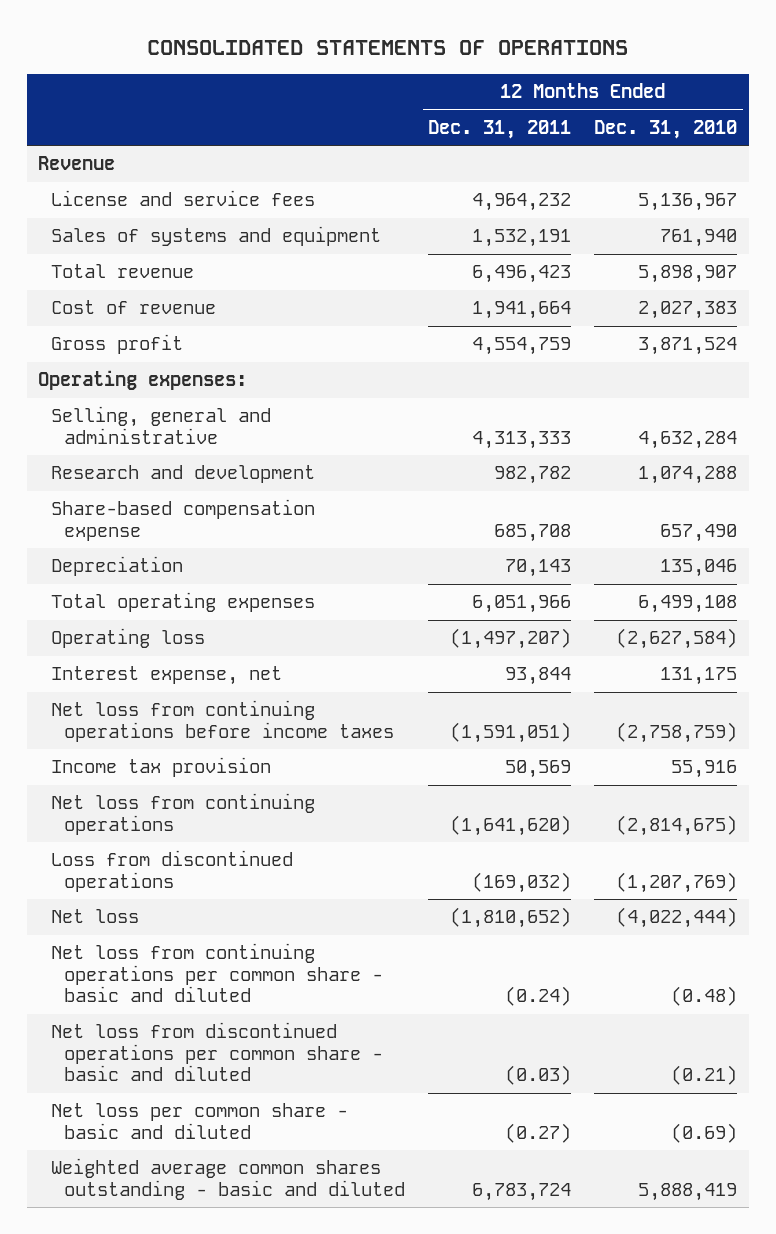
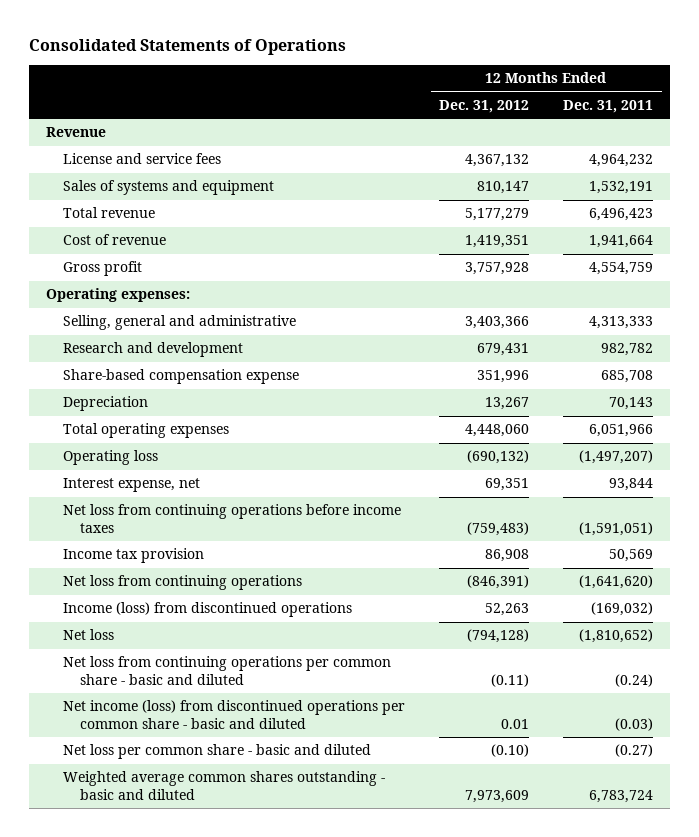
[146,40,628,56] CONSOLIDATED STATEMENTS OF OPERATIONS -> [29,38,347,55] Consolidated Statements of Operations
[594,120,738,140] Dec. 31, 2010 -> none
none -> [439,99,530,113] Dec. 31, 2012
[51,850,294,892] Loss from discontinued operations -> [63,602,353,618] Income (loss) from discontinued operations
[51,1022,384,1082] Net loss from discontinued operations per common share - basic and diluted -> [63,700,406,729] Net income (loss) from discontinued operations per common share - basic and diluted

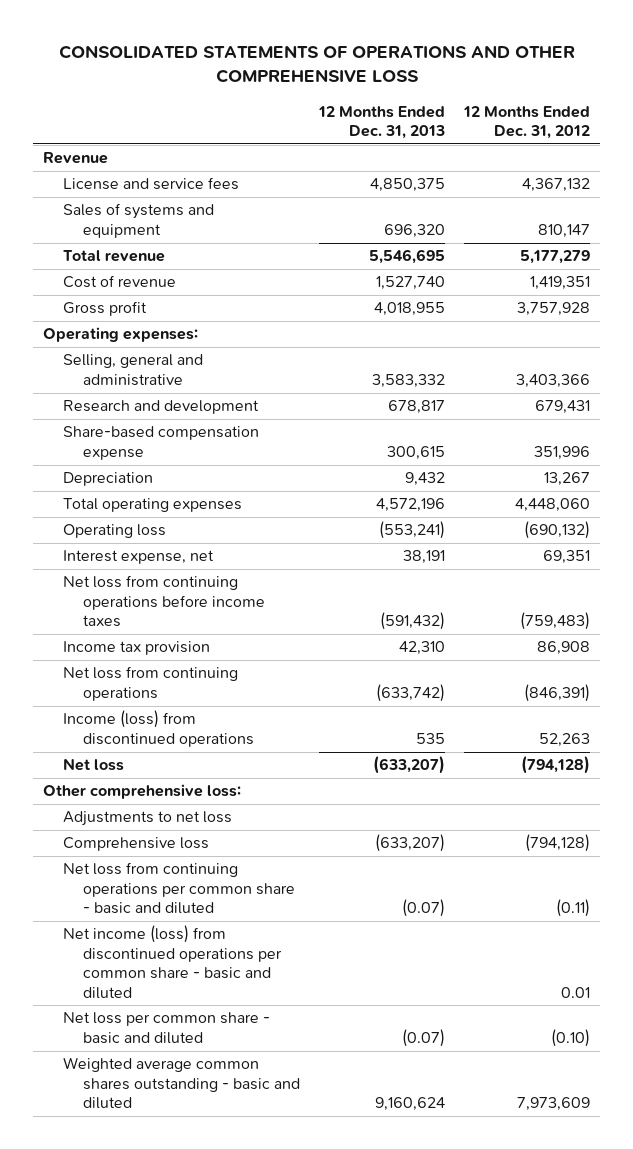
[29,38,347,55] Consolidated Statements of Operations -> [58,44,575,84] CONSOLIDATED STATEMENTS OF OPERATIONS AND OTHER COMPREHENSIVE LOSS
[563,99,654,113] Dec. 31, 2011 -> none
none -> [318,105,446,139] 12 Months Ended Dec. 31, 2013
none -> [42,784,241,800] Other comprehensive loss:
none -> [62,811,232,827] Adjustments to net loss
none -> [62,837,209,852] Comprehensive loss

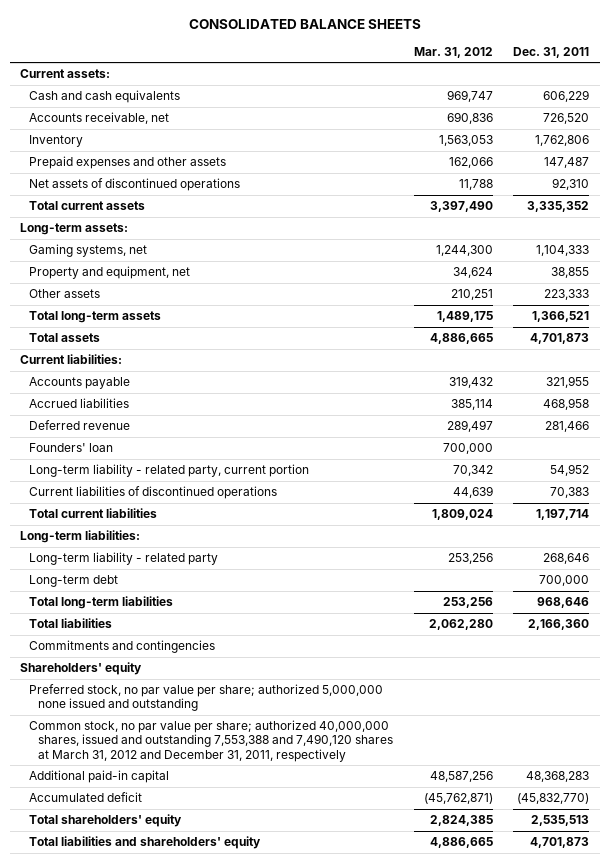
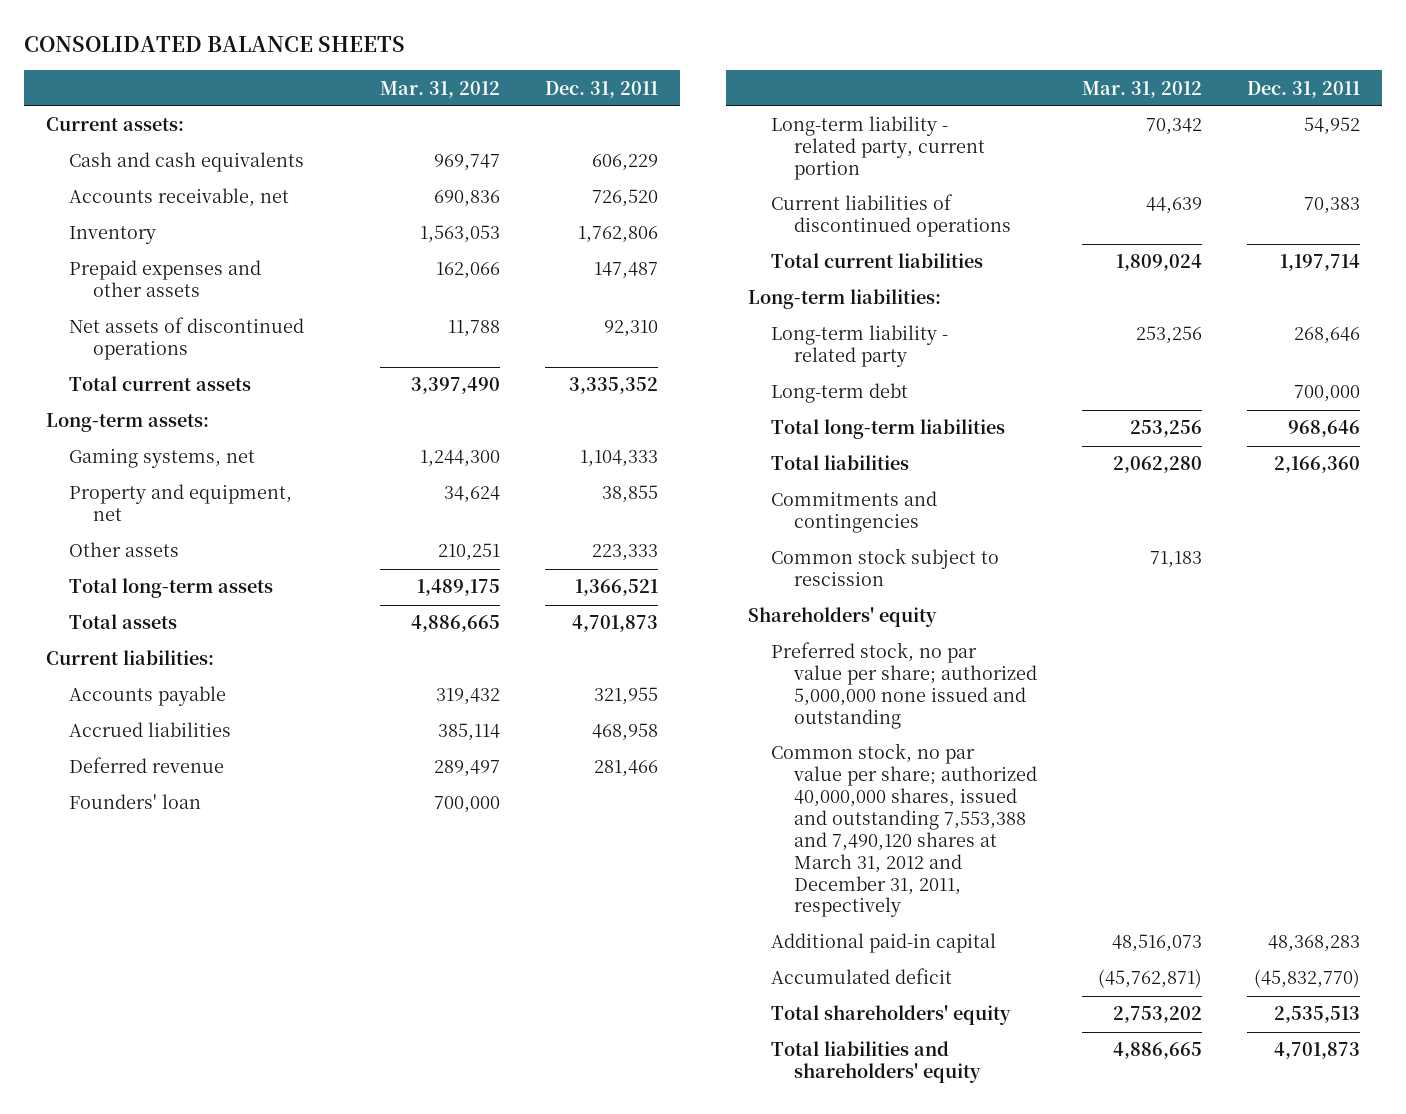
none -> [771,548,1000,587] Common stock subject to rescission
[429,771,493,783] 48,587,256 -> [1111,934,1202,953] 48,516,073
[429,815,493,827] 2,824,385 -> [1112,1006,1202,1024] 2,753,202

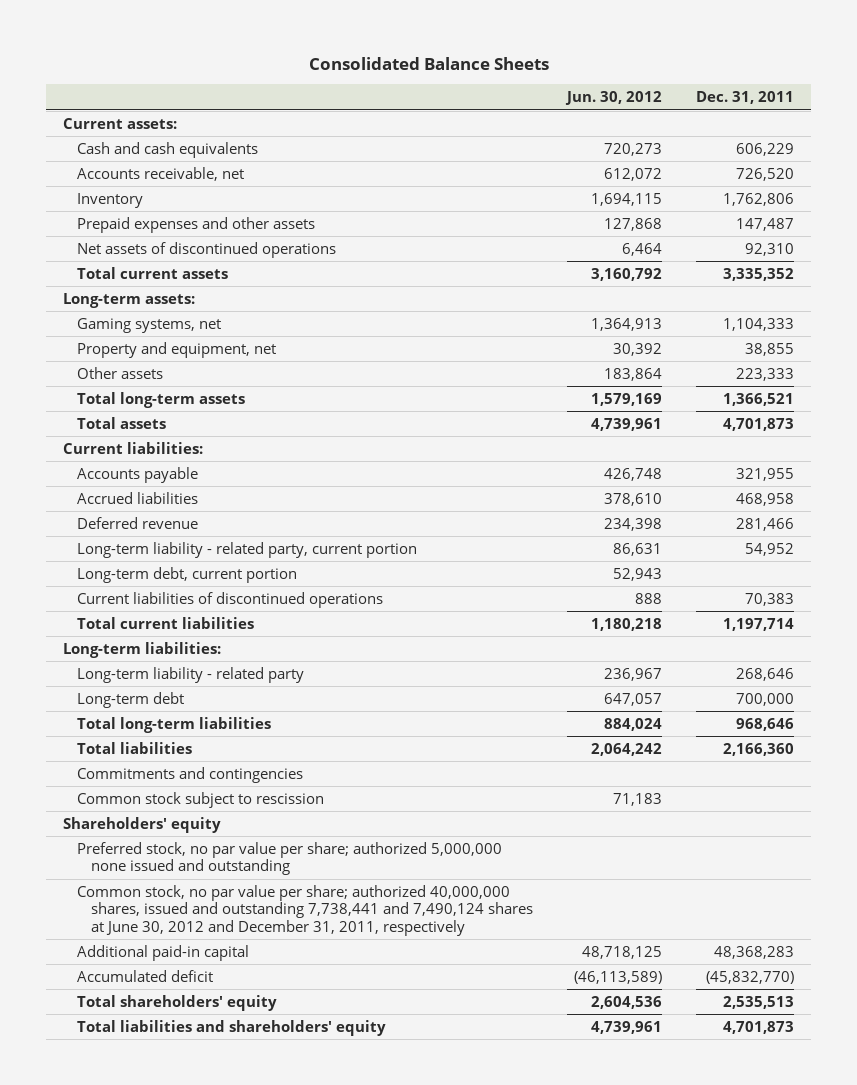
[23,36,405,53] CONSOLIDATED BALANCE SHEETS -> [308,56,549,70] Consolidated Balance Sheets
[380,80,501,98] Mar. 31, 2012 -> none
none -> [565,91,663,106] Jun. 30, 2012
[69,794,202,810] Founders' loan -> none
none -> [77,566,298,583] Long-term debt, current portion
[771,743,1038,918] Common stock, no par value per share; authorized 40,000,000 shares, issued and outstanding 7,553,388 and 7,490,120 shares at March 31, 2012 and December 31, 2011, respectively -> [77,884,534,936] Common stock, no par value per share; authorized 40,000,000 shares, issued and outstanding 7,738,441 and 7,490,124 shares at June 30, 2012 and December 31, 2011, respectively

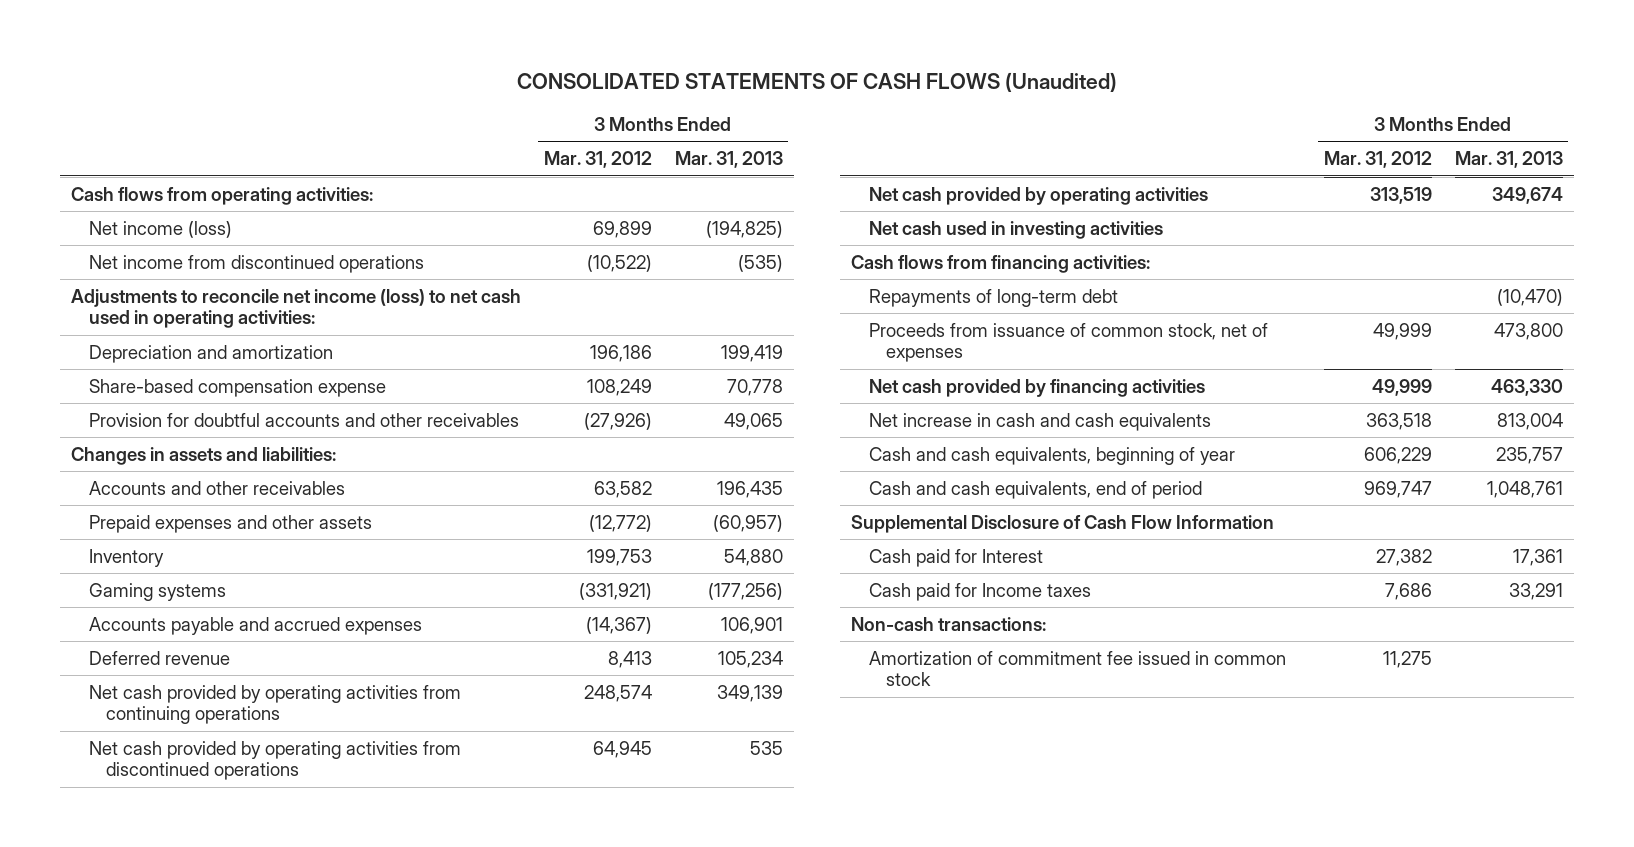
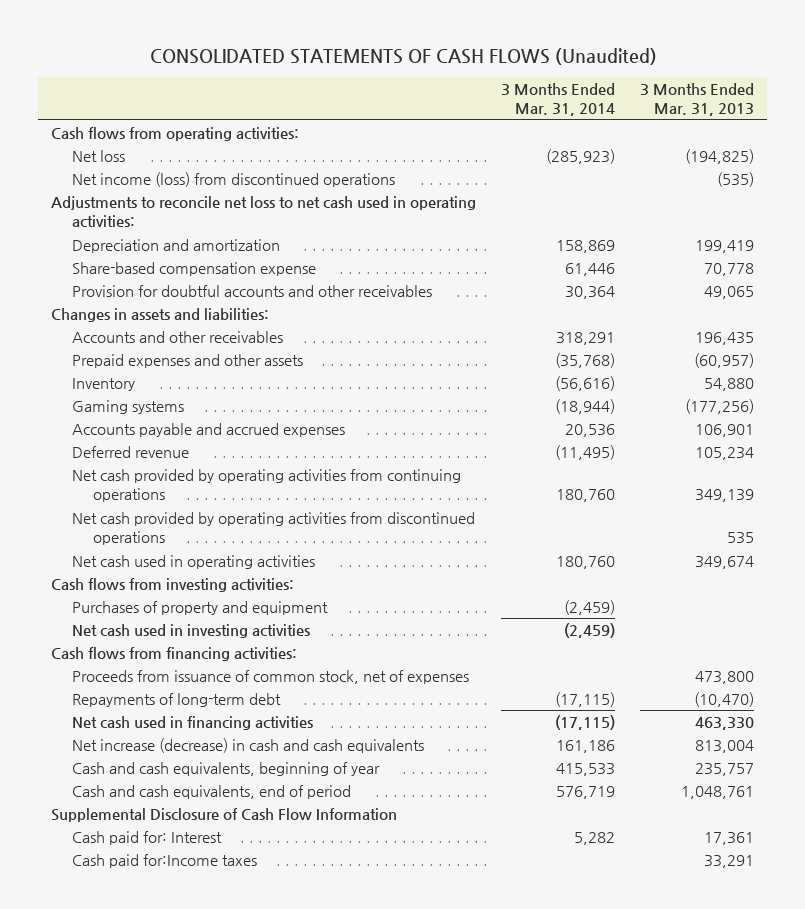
[543,151,652,169] Mar. 31, 2012 -> none
none -> [501,82,616,117] 3 Months Ended Mar. 31, 2014
[88,220,232,238] Net income (loss) -> [71,149,125,162] Net loss
[88,254,424,273] Net income from discontinued operations -> [71,171,395,187] Net income (loss) from discontinued operations
[71,288,522,329] Adjustments to reconcile net income (loss) to net cash used in operating activities: -> [50,195,476,228] Adjustments to reconcile net loss to net cash used in operating activities:
[868,186,1208,205] Net cash provided by operating activities -> [71,554,315,569] Net cash used in operating activities
none -> [50,577,294,592] Cash flows from investing activities:
none -> [71,600,328,615] Purchases of property and equipment
[868,288,1118,307] Repayments of long-term debt -> [71,692,281,707] Repayments of long-term debt
[868,378,1205,397] Net cash provided by financing activities -> [71,715,313,730] Net cash used in financing activities
[868,412,1211,431] Net increase in cash and cash equivalents -> [71,737,424,753] Net increase (decrease) in cash and cash equivalents
[851,616,1047,631] Non-cash transactions: -> none
[868,650,1286,687] Amortization of commitment fee issued in common stock -> none
[868,548,1043,567] Cash paid for Interest -> [71,830,222,845] Cash paid for: Interest
[868,582,1091,601] Cash paid for Income taxes -> [71,853,257,868] Cash paid for:Income taxes

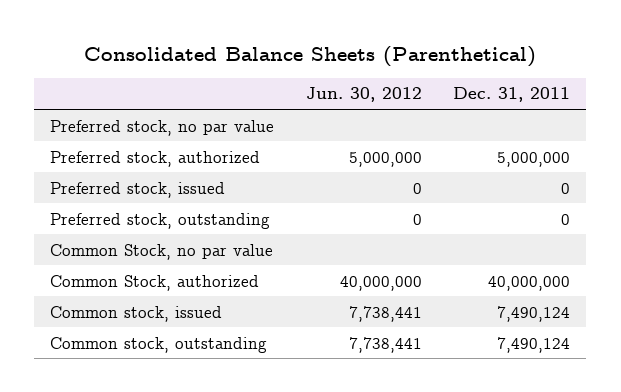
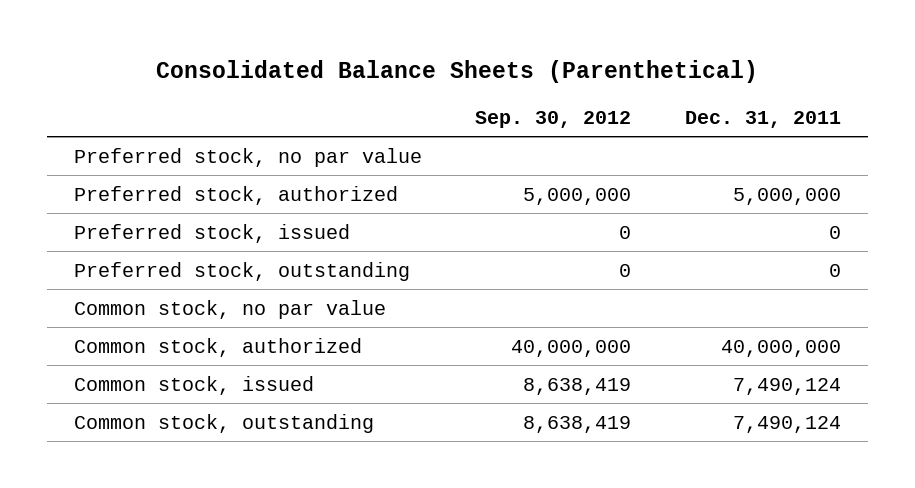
[305,87,422,103] Jun. 30, 2012 -> none
none -> [475,111,632,129] Sep. 30, 2012
[50,243,274,260] Common Stock, no par value -> [73,299,386,319] Common stock, no par value
[50,274,260,291] Common Stock, authorized -> [73,337,362,357] Common stock, authorized

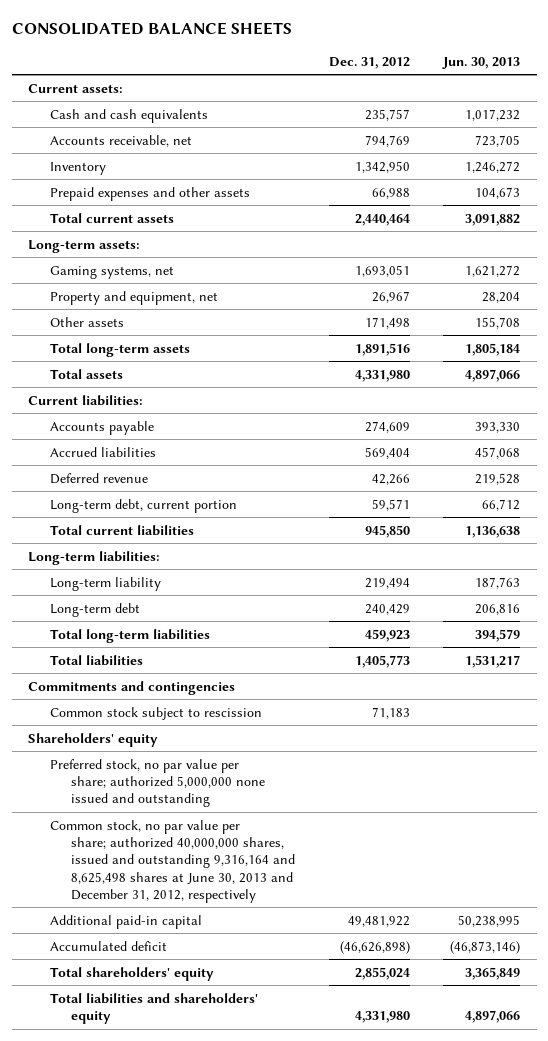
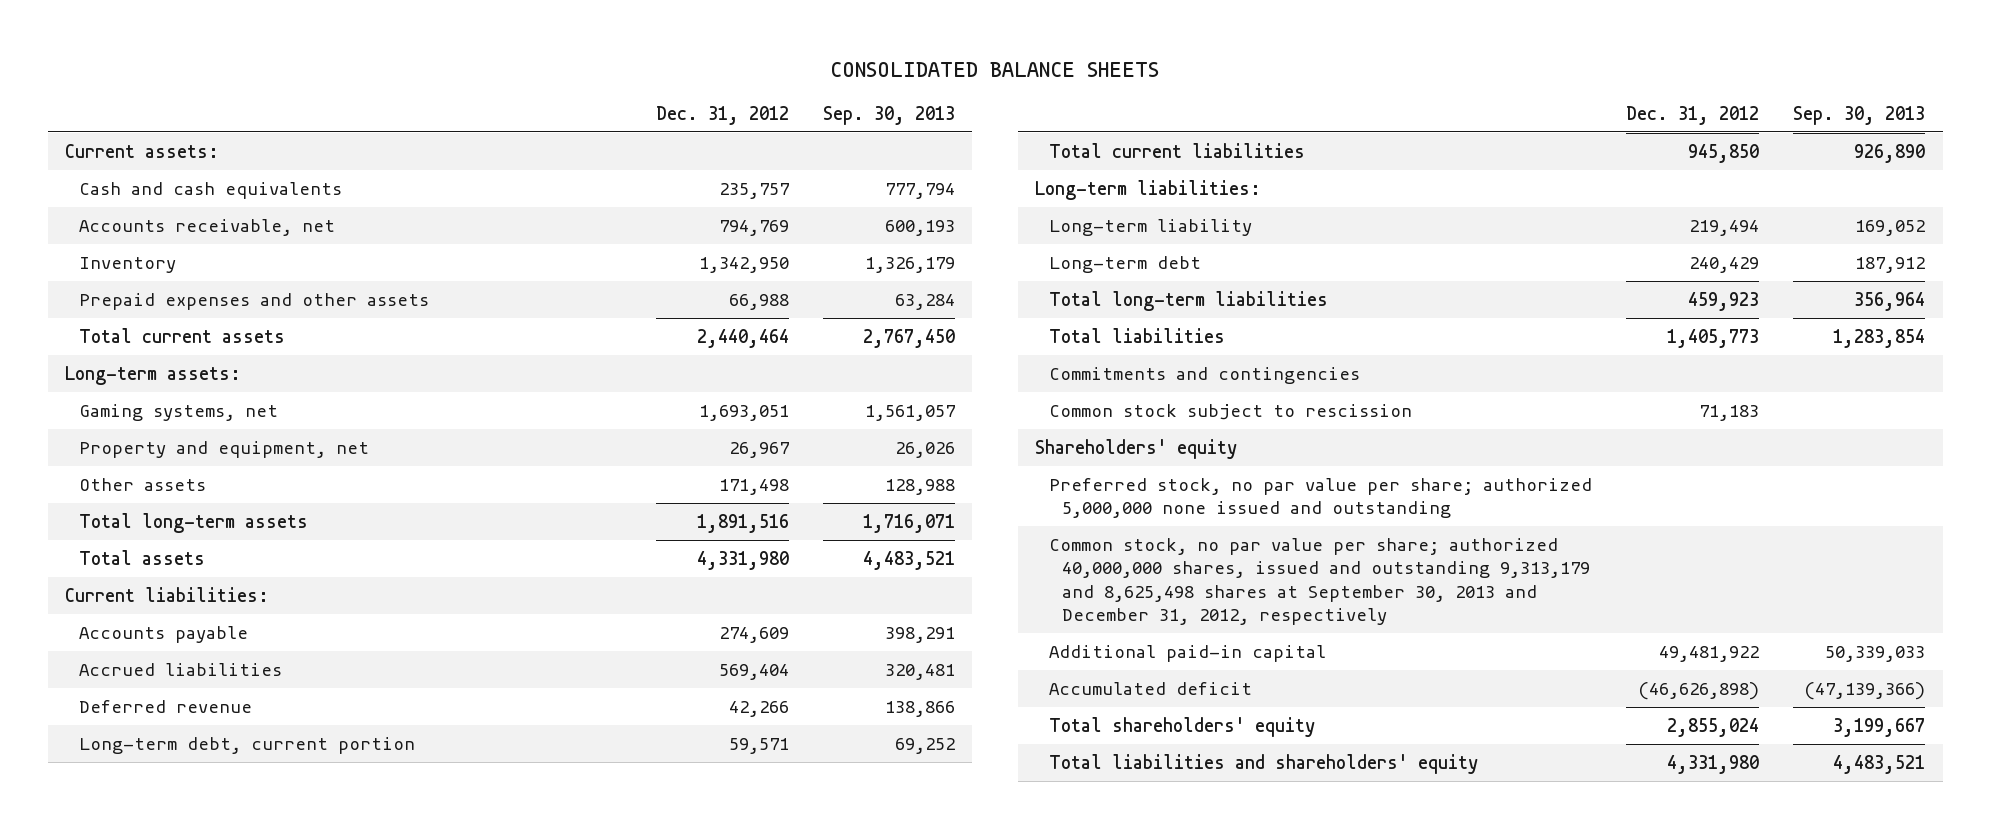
[442,56,521,69] Jun. 30, 2013 -> none
none -> [823,105,956,125] Sep. 30, 2013
[49,819,296,903] Common stock, no par value per share; authorized 40,000,000 shares, issued and outstanding 9,316,164 and 8,625,498 shares at June 30, 2013 and December 31, 2012, respectively -> [1048,537,1591,626] Common stock, no par value per share; authorized 40,000,000 shares, issued and outstanding 9,313,179 and 8,625,498 shares at September 30, 2013 and December 31, 2012, respectively

